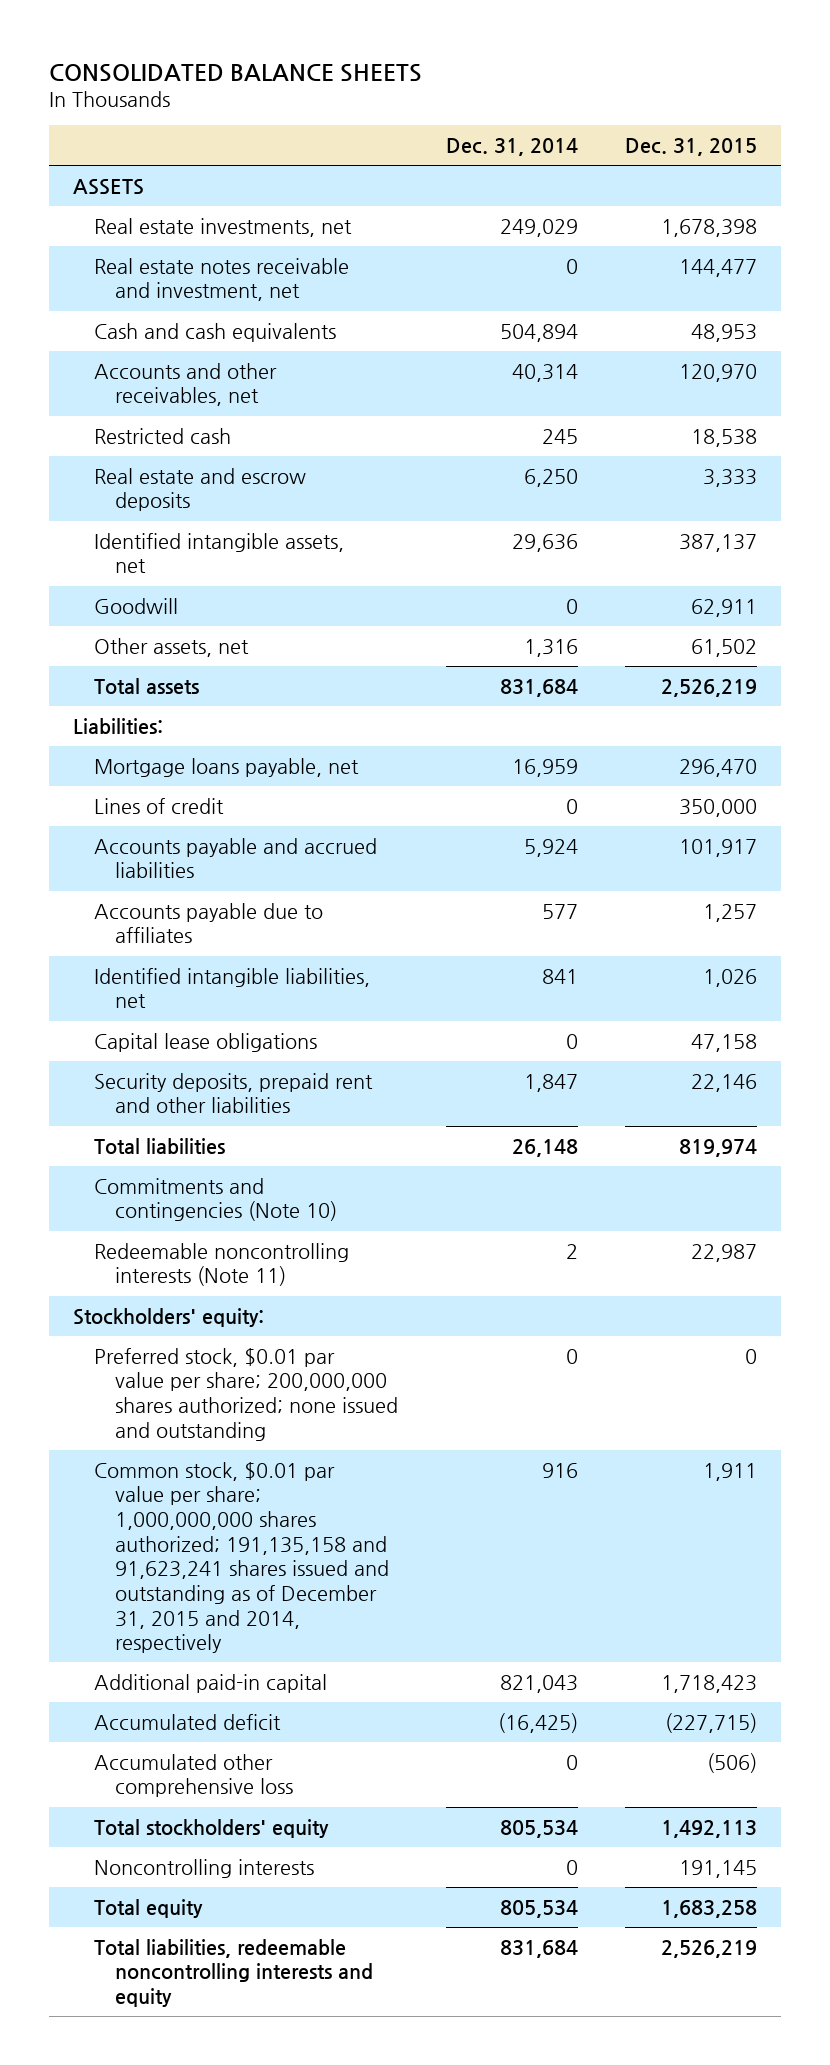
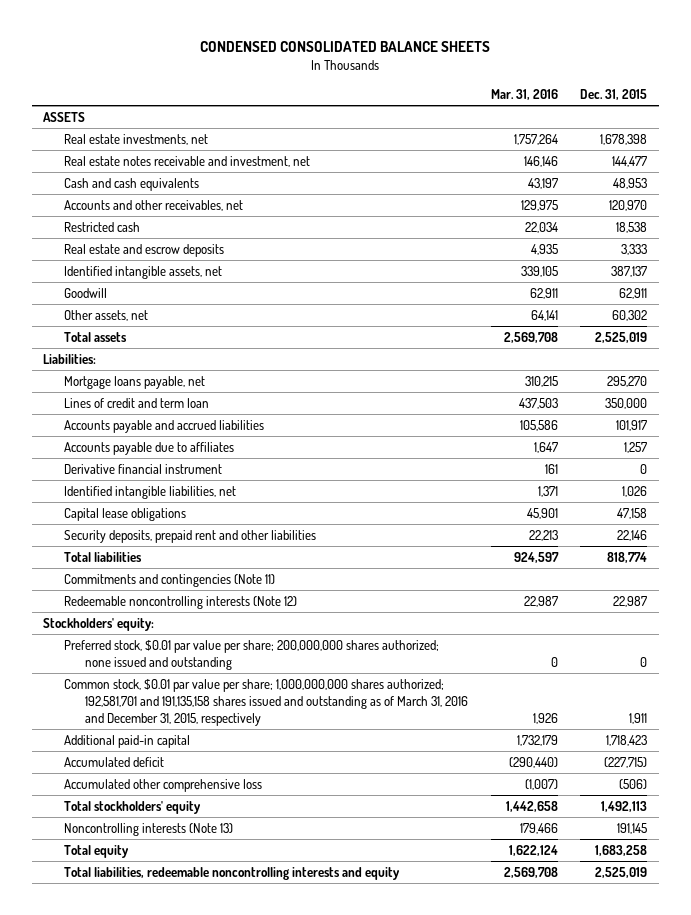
[49,63,423,82] CONSOLIDATED BALANCE SHEETS -> [200,41,491,53] CONDENSED CONSOLIDATED BALANCE SHEETS
[445,138,578,157] Dec. 31, 2014 -> none
none -> [490,88,558,100] Mar. 31, 2016
[691,638,758,657] 61,502 -> [612,310,648,322] 60,302
[661,678,758,697] 2,526,219 -> [595,332,648,344] 2,525,019
[679,758,758,777] 296,470 -> [607,376,648,388] 295,270
[94,797,225,814] Lines of credit -> [63,398,209,409] Lines of credit and term loan
none -> [63,464,222,475] Derivative financial instrument
[679,1138,758,1157] 819,974 -> [607,552,648,564] 818,774
[94,1177,338,1222] Commitments and contingencies (Note 10) -> [63,574,275,588] Commitments and contingencies (Note 11)
[94,1242,350,1287] Redeemable noncontrolling interests (Note 11) -> [63,596,297,610] Redeemable noncontrolling interests (Note 12)
[94,1461,390,1654] Common stock, $0.01 par value per share; 1,000,000,000 shares authorized; 191,135,158 and 91,623,241 shares issued and outstanding as of December 31, 2015 and 2014, respectively -> [63,679,468,726] Common stock, $0.01 par value per share; 1,000,000,000 shares authorized; 192,581,701 and 191,135,158 shares issued and outstanding as of March 31, 2016 and December 31, 2015, respectively
[94,1858,315,1878] Noncontrolling interests -> [63,823,233,837] Noncontrolling interests (Note 13)
[661,1939,758,1958] 2,526,219 -> [595,867,648,879] 2,525,019

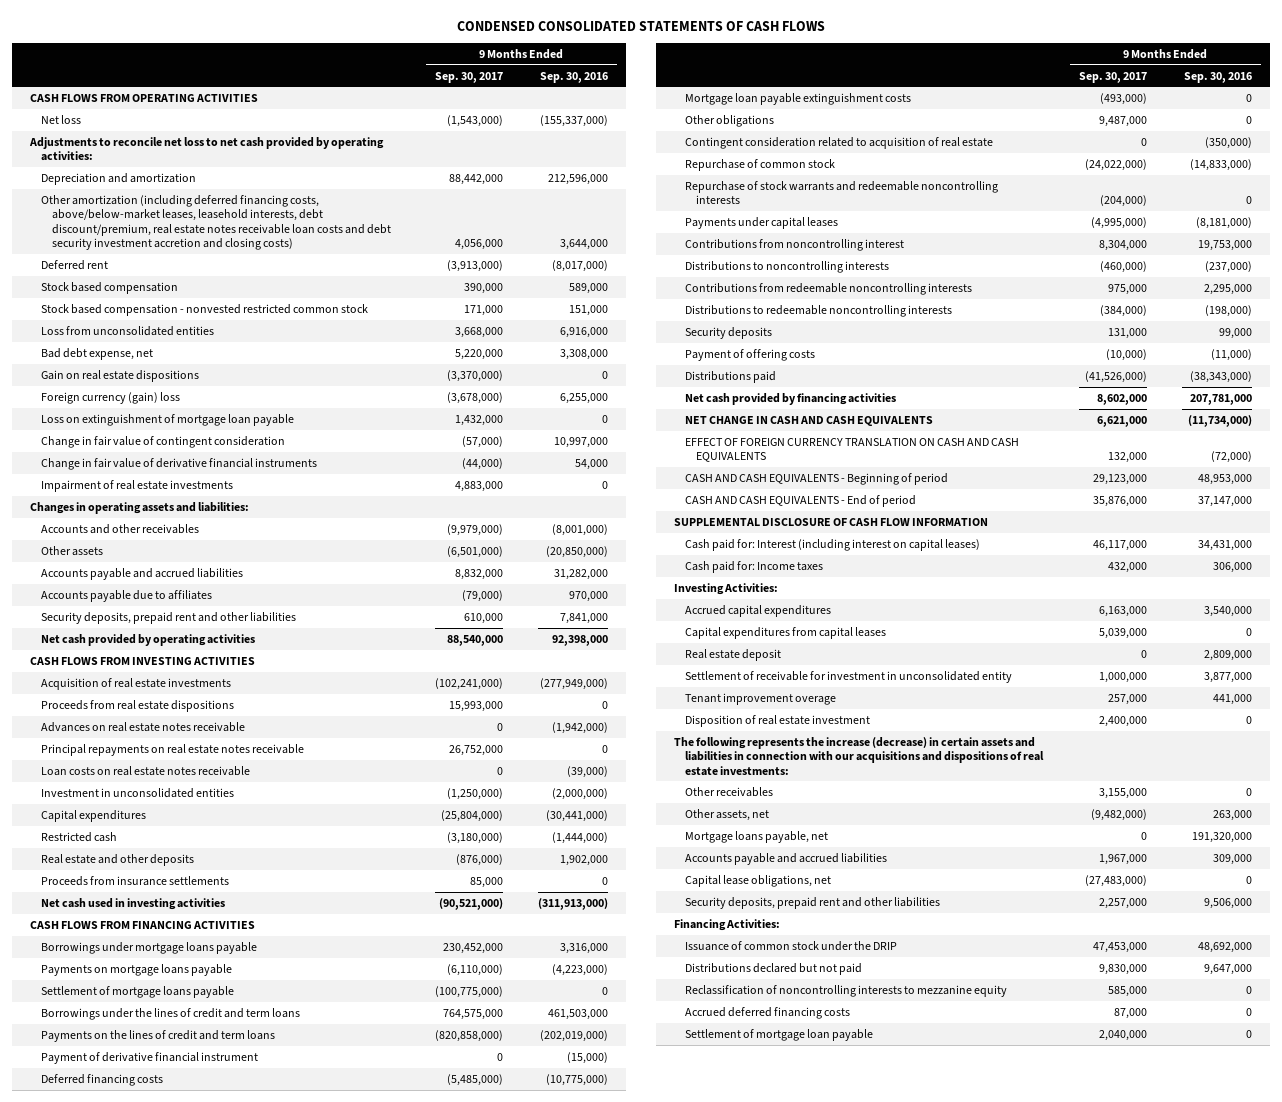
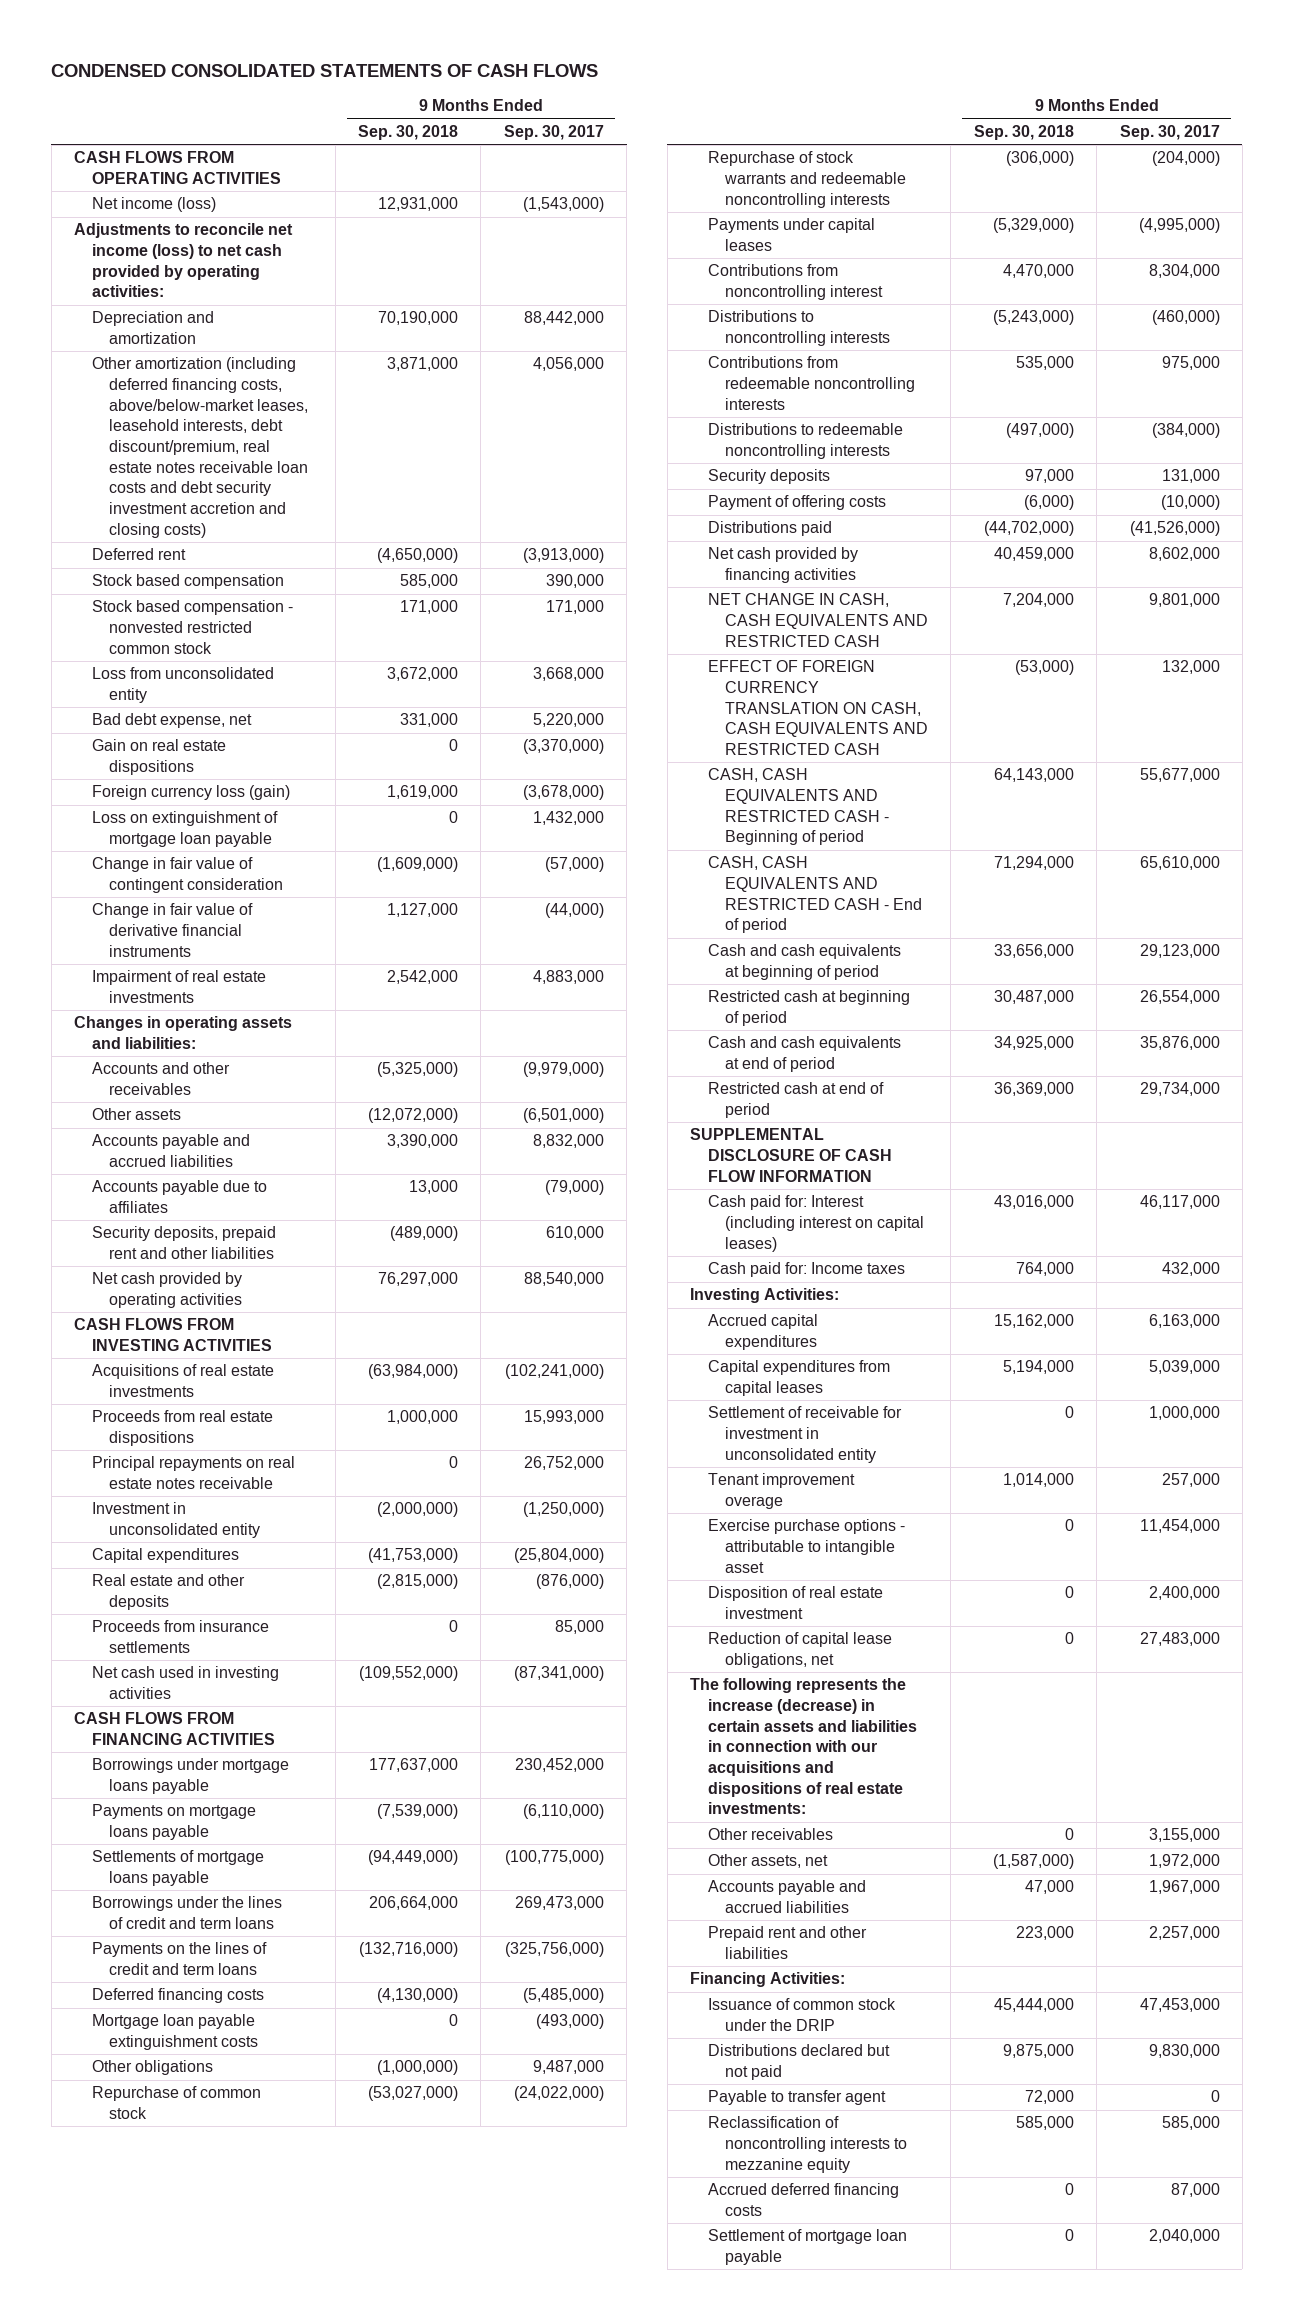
[540,71,609,83] Sep. 30, 2016 -> none
none -> [358,125,459,141] Sep. 30, 2018
[41,114,82,124] Net loss -> [91,197,216,213] Net income (loss)
[29,136,385,162] Adjustments to reconcile net loss to net cash provided by operating activities: -> [74,223,294,298] Adjustments to reconcile net income (loss) to net cash provided by operating activities:
[41,325,215,336] Loss from unconsolidated entities -> [91,667,274,704] Loss from unconsolidated entity
[41,391,181,404] Foreign currency (gain) loss -> [91,785,290,801] Foreign currency loss (gain)
[41,677,232,690] Acquisition of real estate investments -> [91,1364,274,1398] Acquisitions of real estate investments
[41,721,246,732] Advances on real estate notes receivable -> none
[41,765,251,776] Loan costs on real estate notes receivable -> none
[41,787,235,798] Investment in unconsolidated entities -> [91,1502,261,1539] Investment in unconsolidated entity
[41,831,118,842] Restricted cash -> none
[438,897,503,910] (90,521,000) -> [513,1666,604,1682] (87,341,000)
[41,1051,259,1064] Payment of derivative financial instrument -> none
[41,985,235,998] Settlement of mortgage loans payable -> [91,1850,264,1887] Settlements of mortgage loans payable
[442,1008,503,1020] 764,575,000 -> [514,1896,604,1911] 269,473,000
[434,1029,503,1042] (820,858,000) -> [504,1942,604,1958] (325,756,000)
[685,136,994,149] Contingent consideration related to acquisition of real estate -> none
[685,415,934,426] NET CHANGE IN CASH AND CASH EQUIVALENTS -> [707,593,928,647] NET CHANGE IN CASH, CASH EQUIVALENTS AND RESTRICTED CASH
[1096,415,1147,427] 6,621,000 -> [1148,593,1220,608] 9,801,000
[685,437,1020,463] EFFECT OF FOREIGN CURRENCY TRANSLATION ON CASH AND CASH EQUIVALENTS -> [707,660,928,756] EFFECT OF FOREIGN CURRENCY TRANSLATION ON CASH, CASH EQUIVALENTS AND RESTRICTED CASH
none -> [707,768,889,846] CASH, CASH EQUIVALENTS AND RESTRICTED CASH - Beginning of period
none -> [707,856,922,934] CASH, CASH EQUIVALENTS AND RESTRICTED CASH - End of period
[685,472,949,485] CASH AND CASH EQUIVALENTS - Beginning of period -> [707,944,901,981] Cash and cash equivalents at beginning of period
none -> [707,990,910,1027] Restricted cash at beginning of period
[685,494,917,507] CASH AND CASH EQUIVALENTS - End of period -> [707,1036,901,1073] Cash and cash equivalents at end of period
none -> [707,1082,884,1119] Restricted cash at end of period
[685,648,782,661] Real estate deposit -> none
none -> [707,1519,905,1573] Exercise purchase options - attributable to intangible asset
none -> [707,1632,892,1669] Reduction of capital lease obligations, net
[685,830,829,843] Mortgage loans payable, net -> none
[1090,808,1147,821] (9,482,000) -> [1148,1854,1220,1869] 1,972,000
[685,874,832,887] Capital lease obligations, net -> none
[685,896,941,909] Security deposits, prepaid rent and other liabilities -> [707,1926,867,1960] Prepaid rent and other liabilities
none -> [707,2090,886,2106] Payable to transfer agent

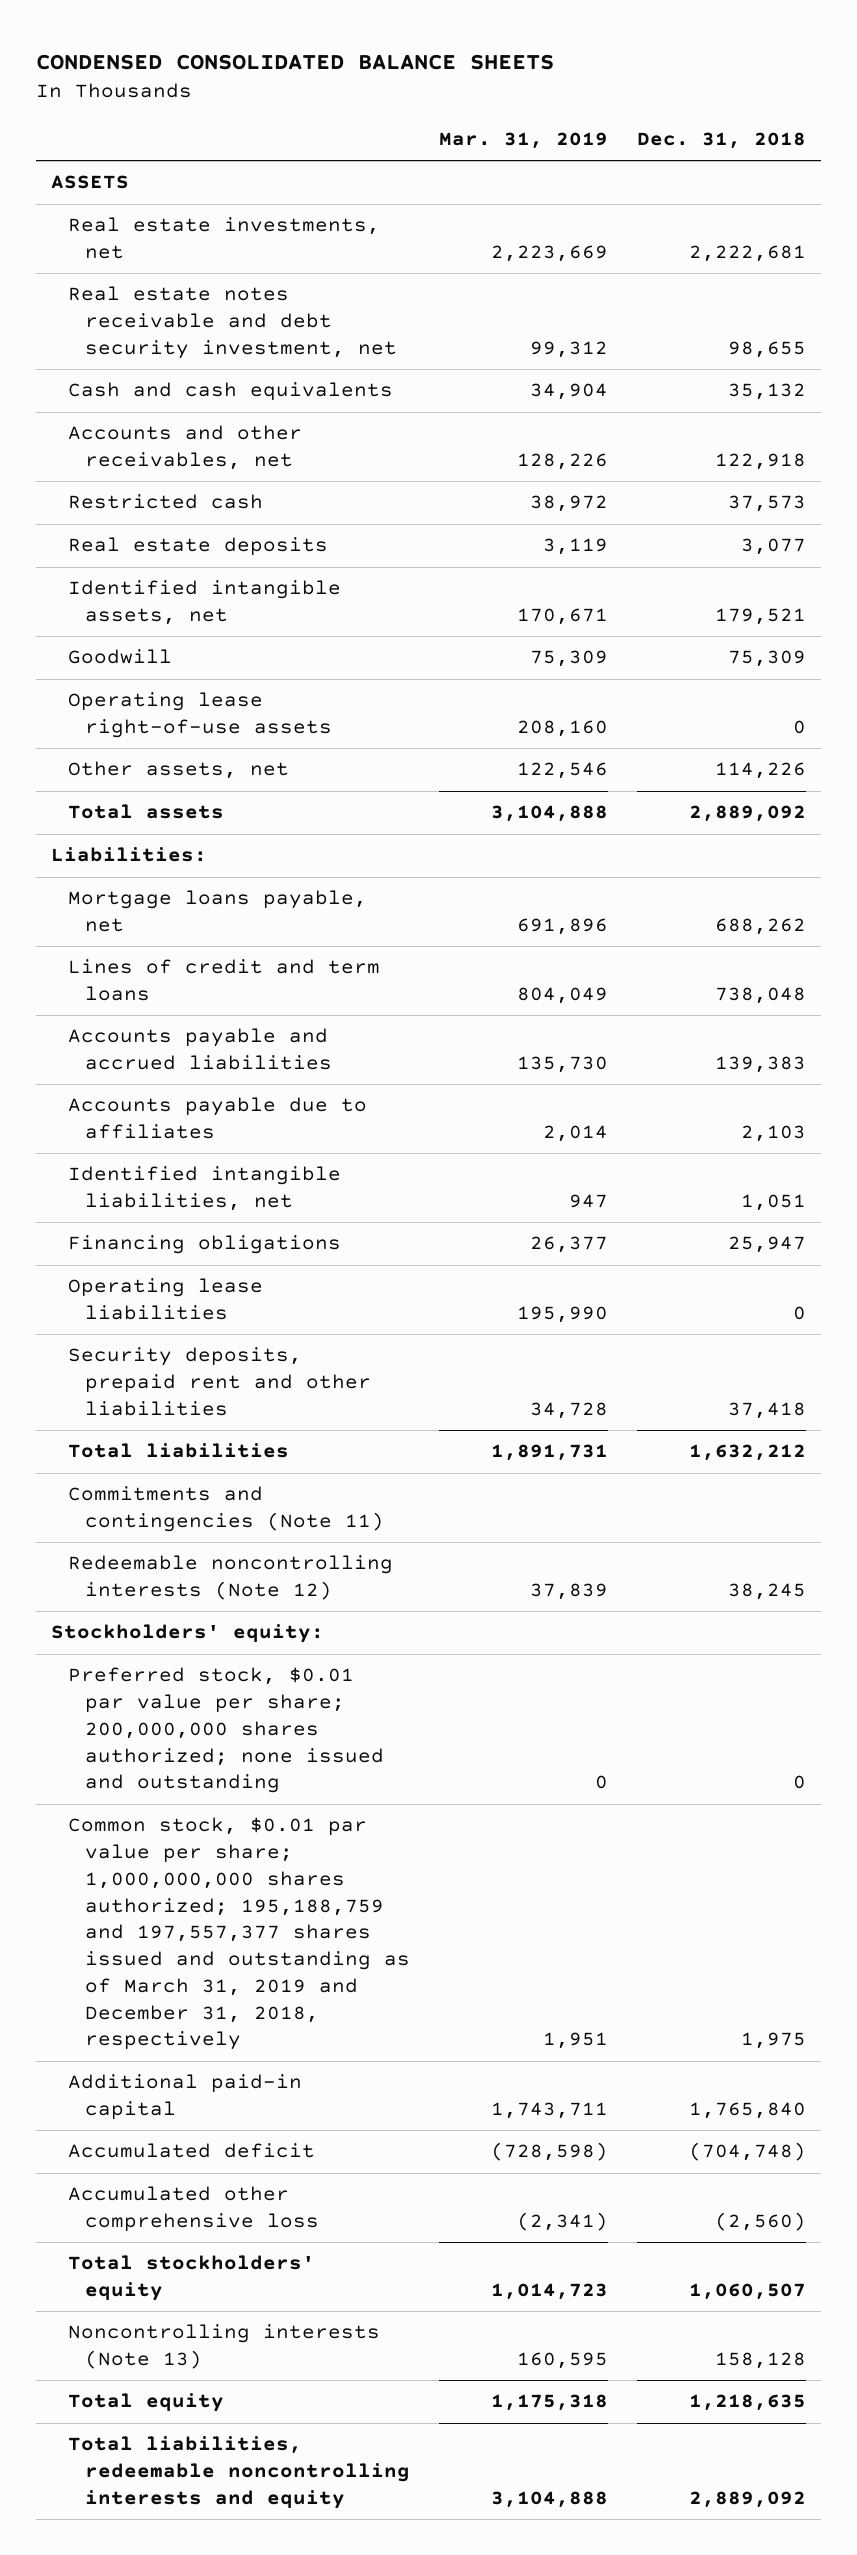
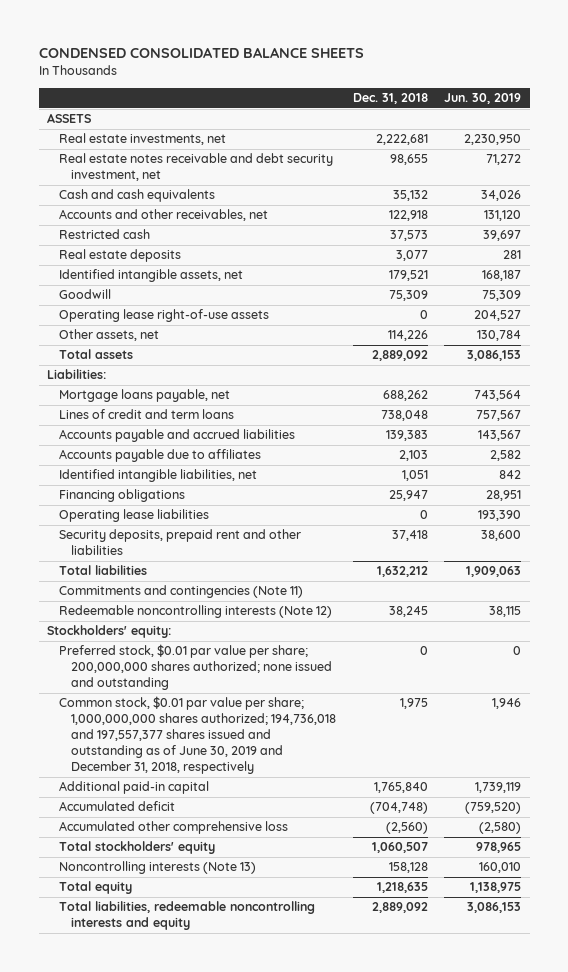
[439,131,609,149] Mar. 31, 2019 -> none
none -> [444,93,522,105] Jun. 30, 2019
[68,1817,411,2051] Common stock, $0.01 par value per share; 1,000,000,000 shares authorized; 195,188,759 and 197,557,377 shares issued and outstanding as of March 31, 2019 and December 31, 2018, respectively -> [59,696,337,775] Common stock, $0.01 par value per share; 1,000,000,000 shares authorized; 194,736,018 and 197,557,377 shares issued and outstanding as of June 30, 2019 and December 31, 2018, respectively

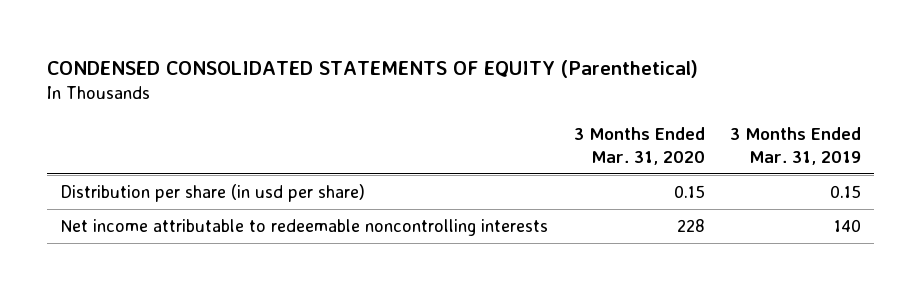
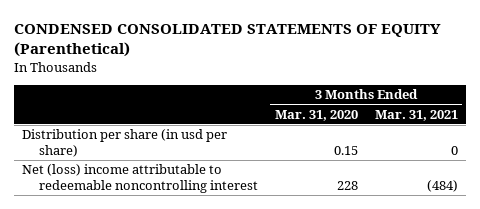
[729,127,861,166] 3 Months Ended Mar. 31, 2019 -> none
none -> [374,109,458,121] Mar. 31, 2021
[60,218,549,236] Net income attributable to redeemable noncontrolling interests -> [22,164,258,194] Net (loss) income attributable to redeemable noncontrolling interest

